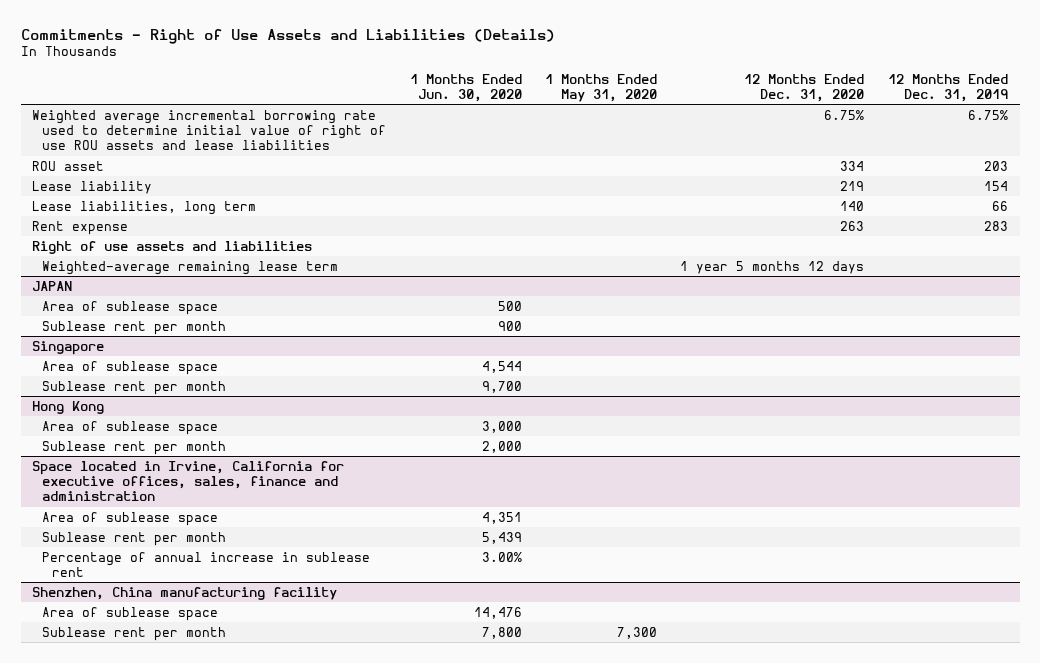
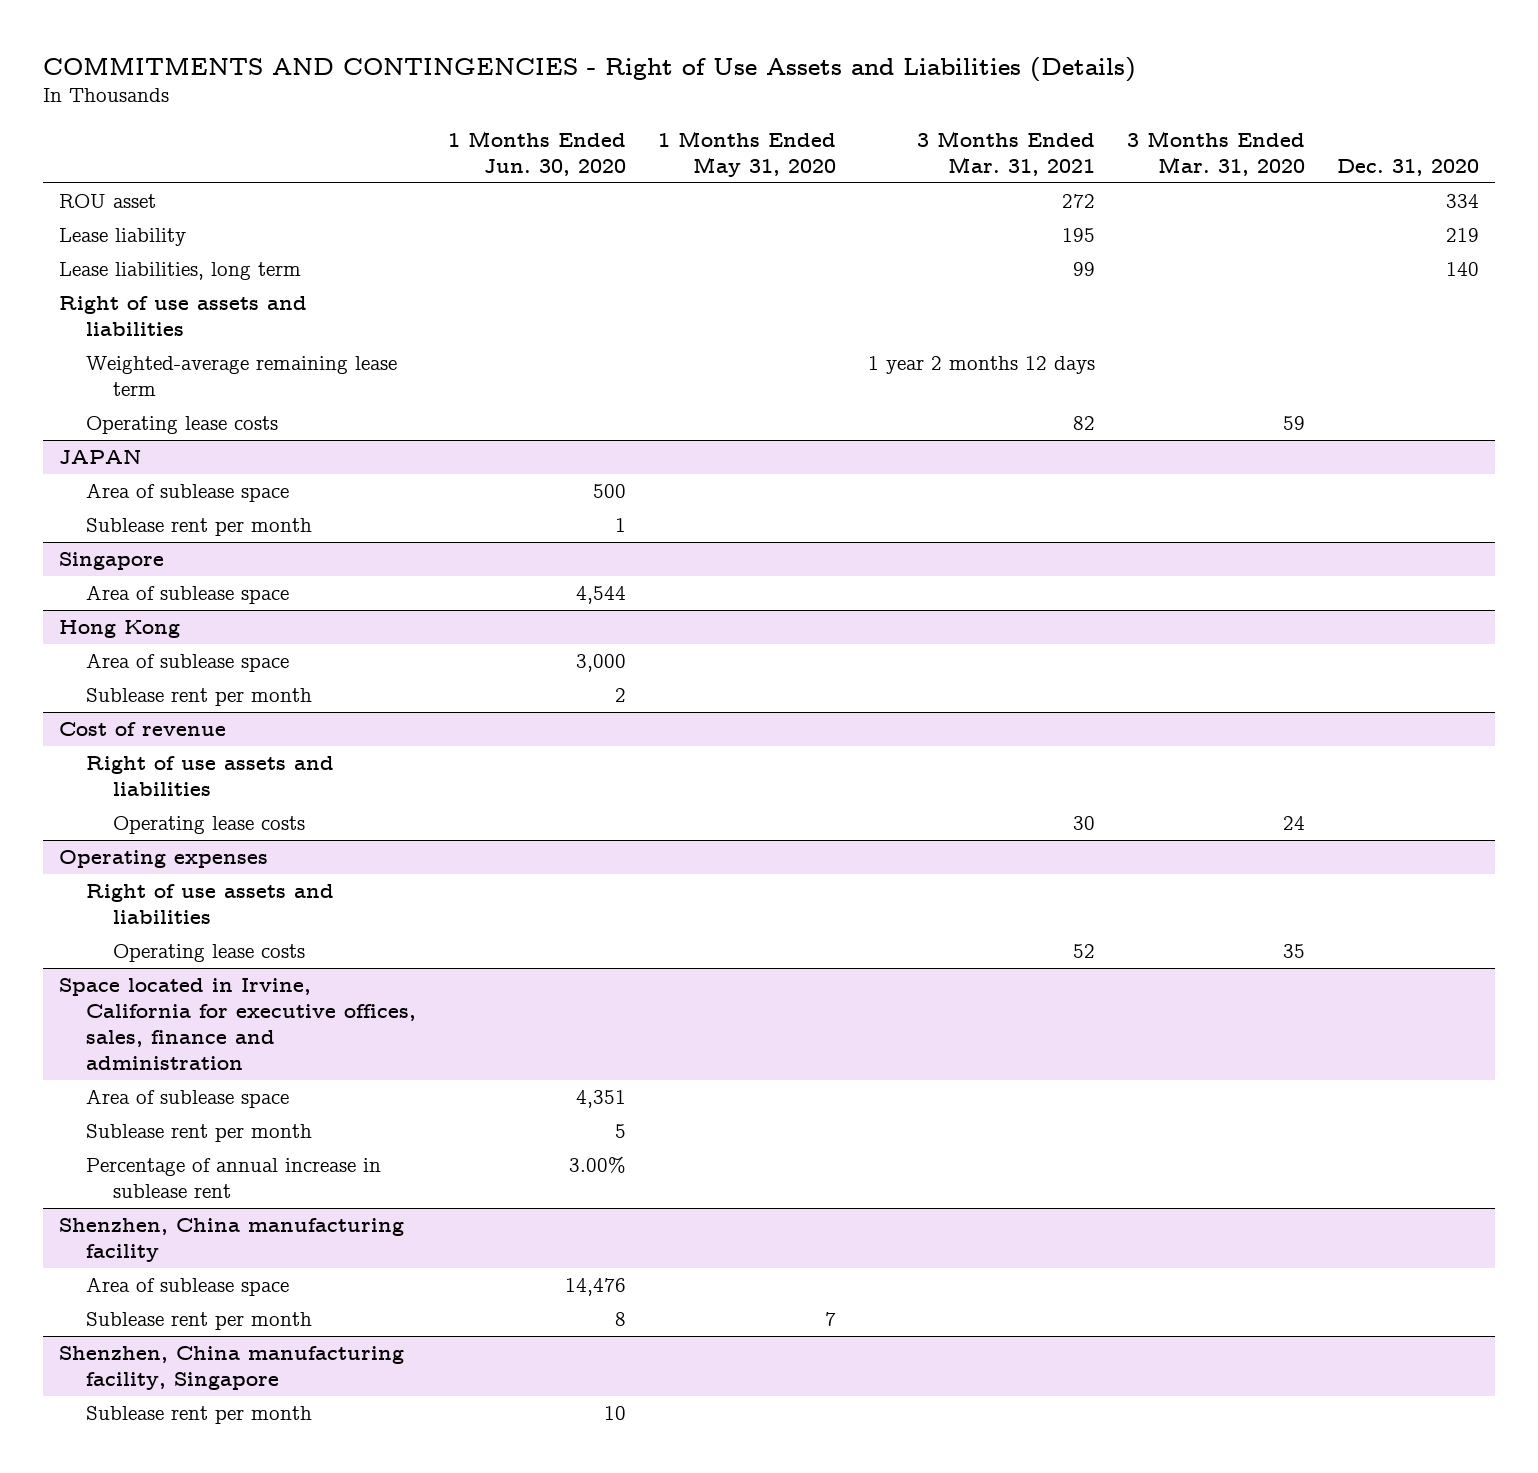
[20,28,555,44] Commitments - Right of Use Assets and Liabilities (Details) -> [42,56,1136,82] COMMITMENTS AND CONTINGENCIES - Right of Use Assets and Liabilities (Details)
[744,73,865,102] 12 Months Ended Dec. 31, 2020 -> none
[887,73,1008,102] 12 Months Ended Dec. 31, 2019 -> none
none -> [916,130,1095,176] 3 Months Ended Mar. 31, 2021
none -> [1126,130,1305,176] 3 Months Ended Mar. 31, 2020
none -> [1336,158,1479,176] Dec. 31, 2020
[32,109,387,151] Weighted average incremental borrowing rate used to determine initial value of right of use ROU assets and lease liabilities -> none
[32,220,129,235] Rent expense -> none
none -> [85,416,278,435] Operating lease costs
[497,320,522,331] 900 -> [614,518,626,533] 1
[42,380,227,395] Sublease rent per month -> none
[481,440,522,453] 2,000 -> [614,688,626,703] 2
none -> [58,722,226,737] Cost of revenue
none -> [85,756,334,797] Right of use assets and liabilities
none -> [113,816,306,835] Operating lease costs
none -> [58,850,268,869] Operating expenses
none -> [85,884,334,925] Right of use assets and liabilities
none -> [113,944,306,963] Operating lease costs
[481,531,522,544] 5,439 -> [614,1124,626,1139] 5
[481,626,522,639] 7,800 -> [614,1312,626,1327] 8
[616,626,657,639] 7,300 -> [824,1312,836,1327] 7
none -> [58,1346,404,1391] Shenzhen, China manufacturing facility, Singapore
none -> [85,1406,312,1425] Sublease rent per month

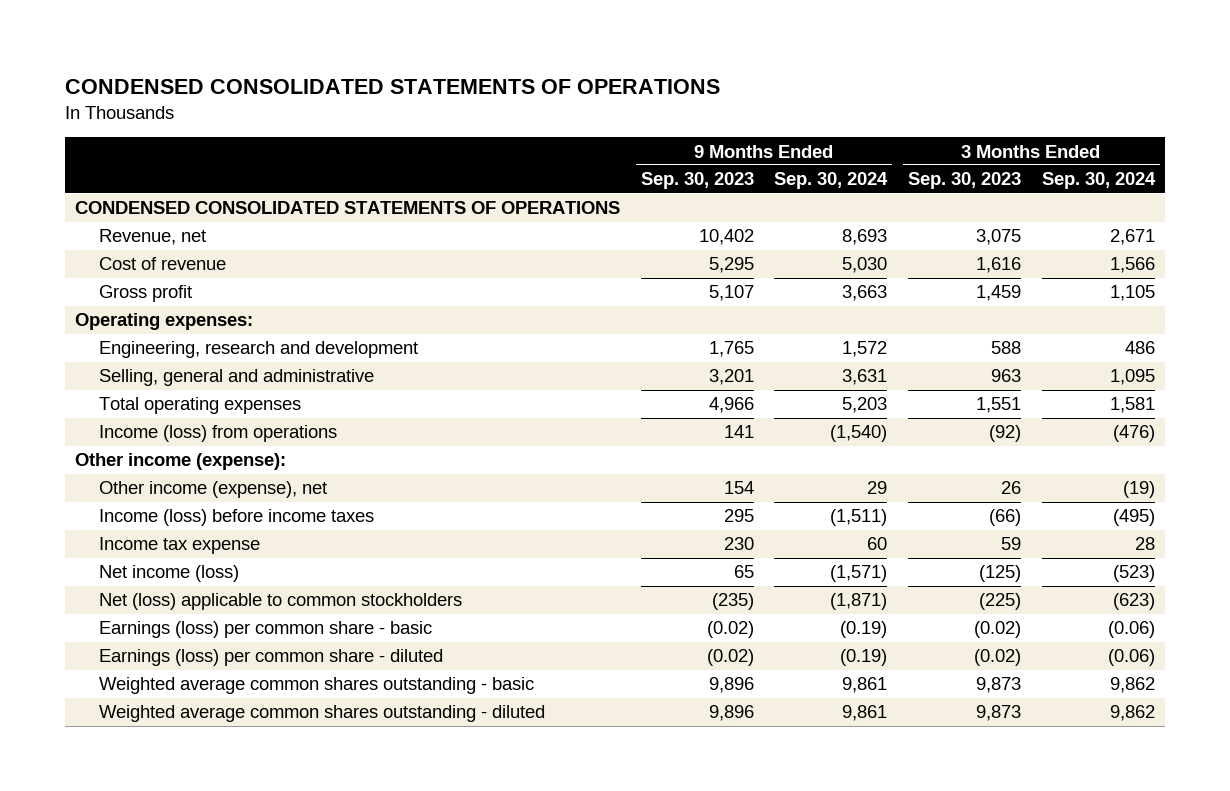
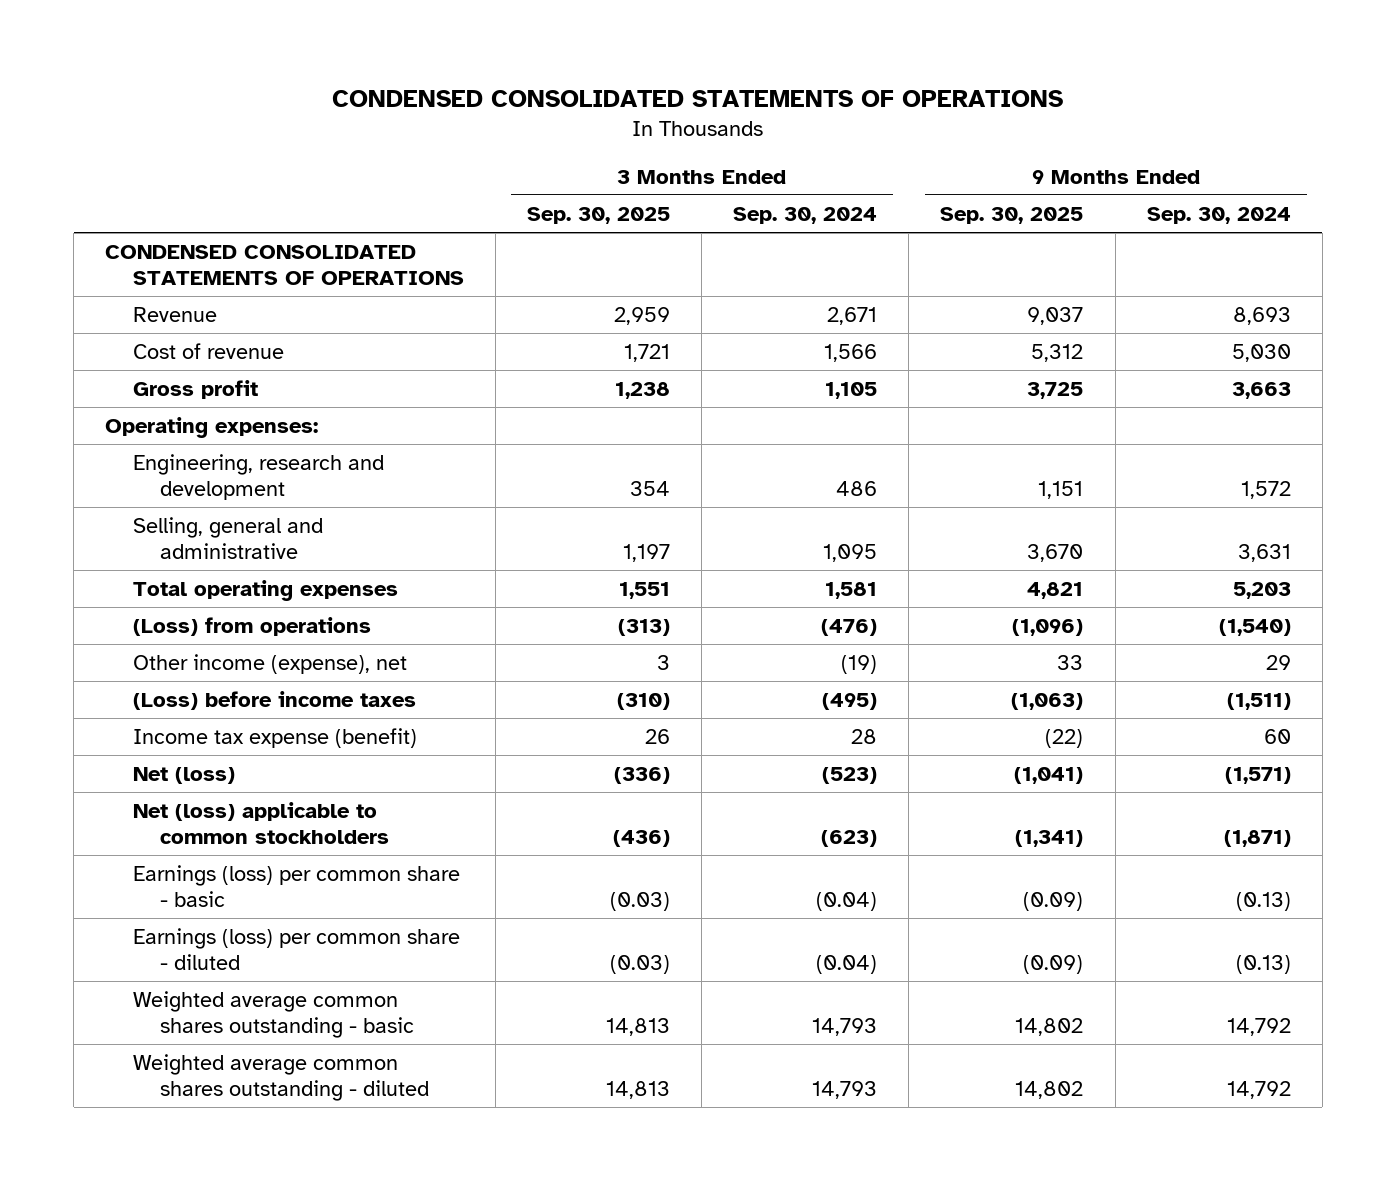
[640,172,754,190] Sep. 30, 2023 -> none
[907,172,1021,190] Sep. 30, 2023 -> none
none -> [526,206,670,224] Sep. 30, 2025
none -> [940,206,1084,224] Sep. 30, 2025
[99,229,207,246] Revenue, net -> [132,306,217,322] Revenue
[75,453,287,471] Other income (expense): -> none
[99,425,338,443] Income (loss) from operations -> [132,616,371,636] (Loss) from operations
[99,509,375,527] Income (loss) before income taxes -> [132,690,416,710] (Loss) before income taxes
[99,537,261,555] Income tax expense -> [132,727,417,748] Income tax expense (benefit)
[99,565,240,583] Net income (loss) -> [132,766,235,784] Net (loss)
[840,621,888,639] (0.19) -> [1235,891,1291,911] (0.13)
[1107,621,1155,639] (0.06) -> [816,891,878,911] (0.04)
[840,649,888,667] (0.19) -> [1235,954,1291,974] (0.13)
[1107,649,1155,667] (0.06) -> [816,954,878,974] (0.04)
[842,677,888,694] 9,861 -> [1226,1017,1291,1036] 14,792
[1109,677,1155,694] 9,862 -> [812,1017,878,1036] 14,793
[842,705,888,722] 9,861 -> [1226,1080,1291,1099] 14,792
[1109,705,1155,722] 9,862 -> [812,1080,878,1099] 14,793

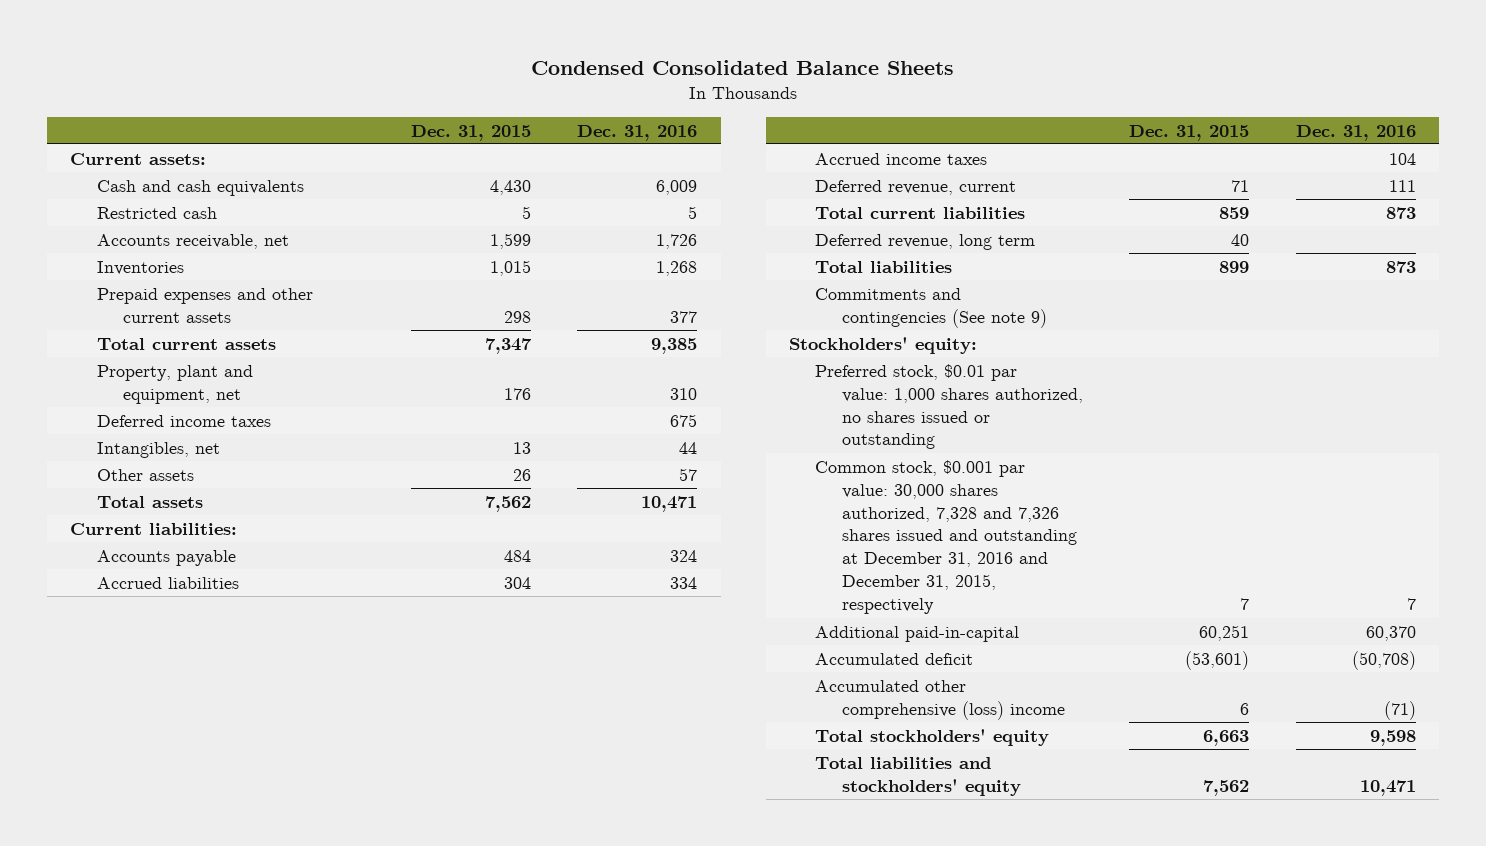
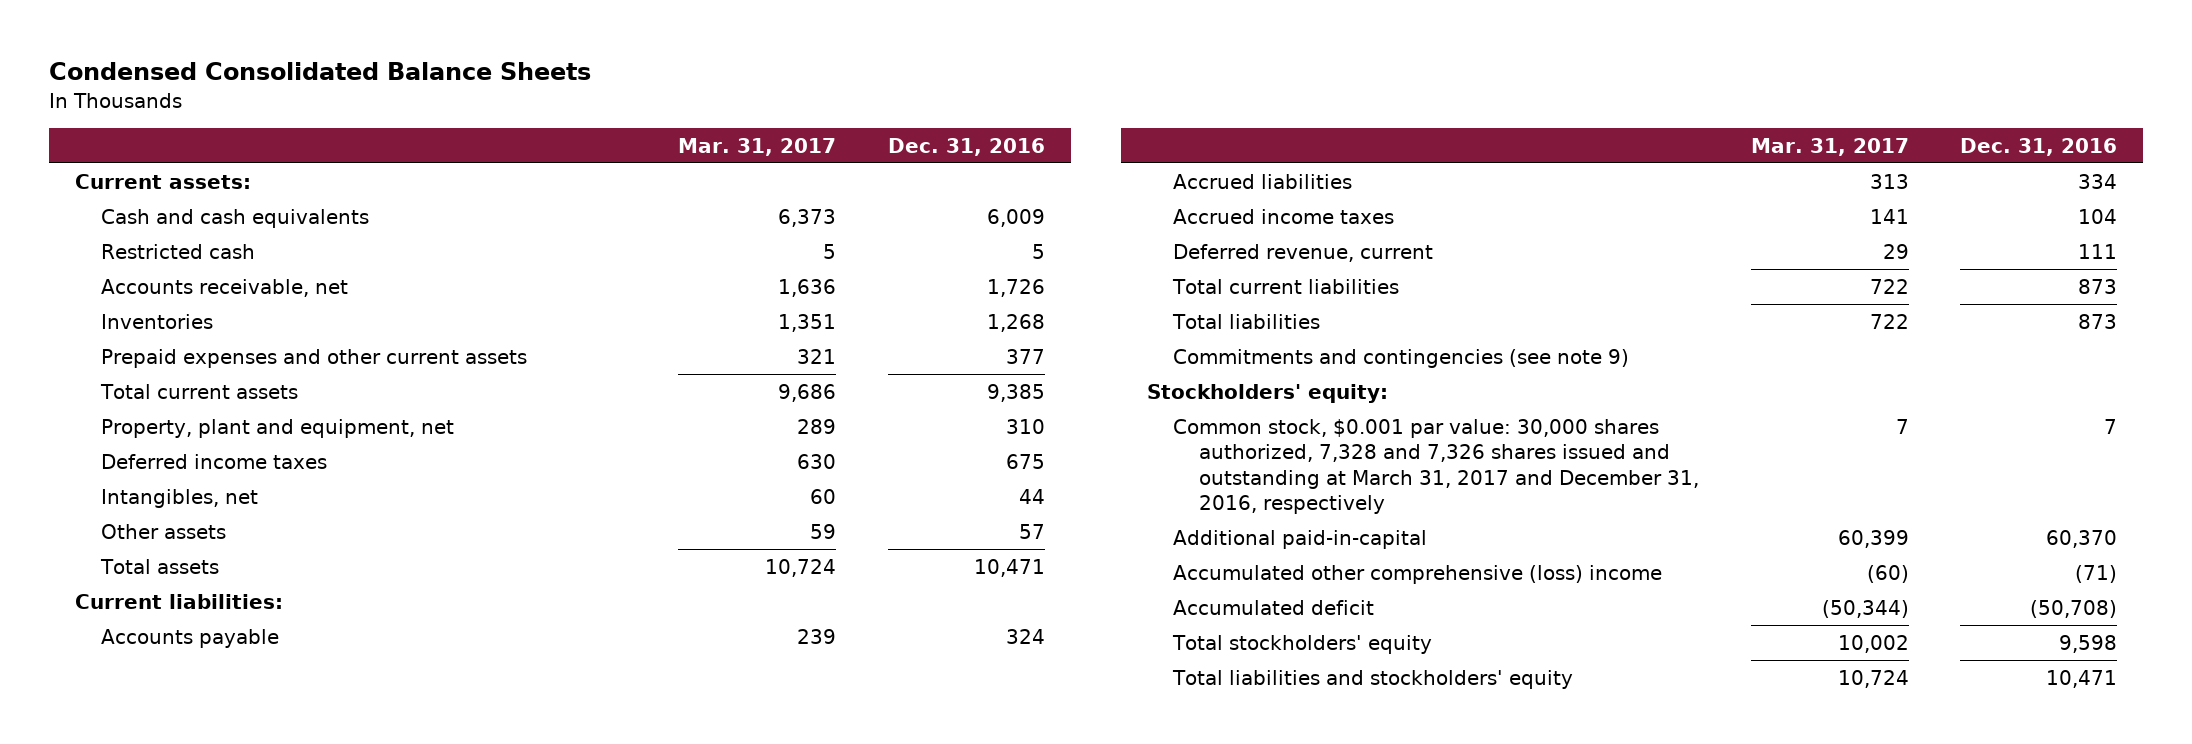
[410,124,531,141] Dec. 31, 2015 -> none
none -> [678,137,837,156] Mar. 31, 2017
[815,233,1036,250] Deferred revenue, long term -> none
[815,287,1047,328] Commitments and contingencies (See note 9) -> [1173,348,1630,368] Commitments and contingencies (see note 9)
[815,363,1083,450] Preferred stock, $0.01 par value: 1,000 shares authorized, no shares issued or outstanding -> none
[815,459,1077,615] Common stock, $0.001 par value: 30,000 shares authorized, 7,328 and 7,326 shares issued and outstanding at December 31, 2016 and December 31, 2015, respectively -> [1173,418,1699,515] Common stock, $0.001 par value: 30,000 shares authorized, 7,328 and 7,326 shares issued and outstanding at March 31, 2017 and December 31, 2016, respectively
[815,652,974,665] Accumulated deficit -> [1173,599,1375,615] Accumulated deficit

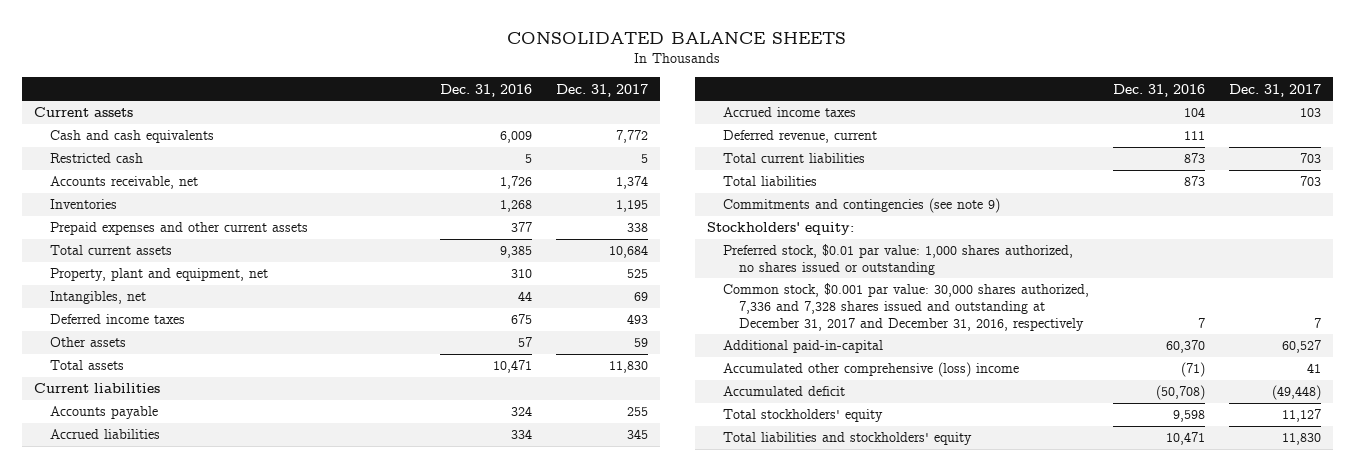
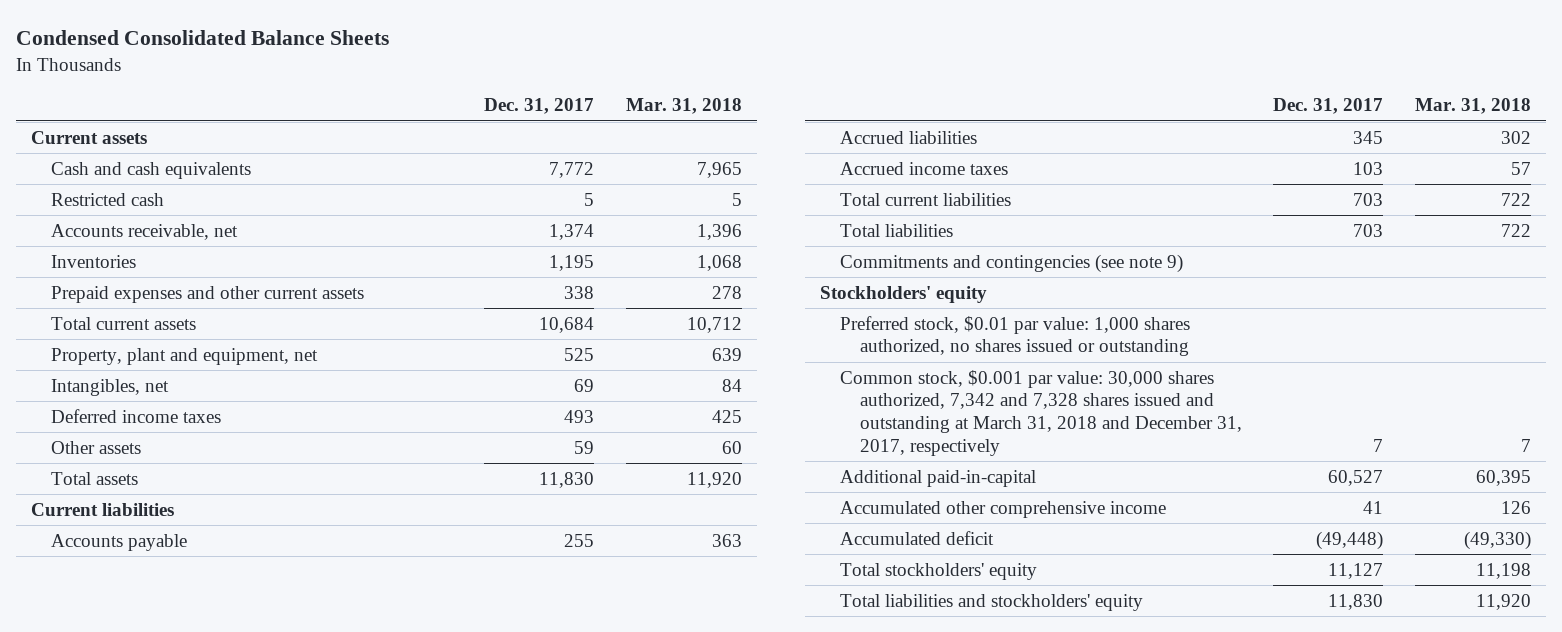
[507,32,847,45] CONSOLIDATED BALANCE SHEETS -> [15,30,389,46] Condensed Consolidated Balance Sheets
[439,83,532,97] Dec. 31, 2016 -> none
none -> [625,98,742,115] Mar. 31, 2018
[722,130,877,144] Deferred revenue, current -> none
[707,222,855,236] Stockholders' equity: -> [820,285,988,303] Stockholders' equity
[722,283,1089,331] Common stock, $0.001 par value: 30,000 shares authorized, 7,336 and 7,328 shares issued and outstanding at December 31, 2017 and December 31, 2016, respectively -> [840,369,1243,456] Common stock, $0.001 par value: 30,000 shares authorized, 7,342 and 7,328 shares issued and outstanding at March 31, 2018 and December 31, 2017, respectively
[722,362,1019,378] Accumulated other comprehensive (loss) income -> [840,500,1167,518] Accumulated other comprehensive income

